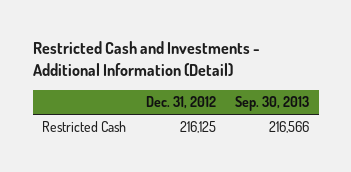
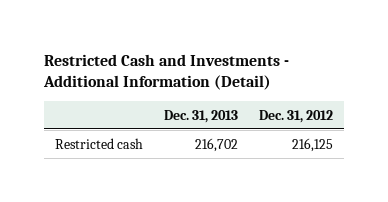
[235,96,310,112] Sep. 30, 2013 -> none
none -> [164,109,239,123] Dec. 31, 2013
[42,121,127,133] Restricted Cash -> [54,137,143,149] Restricted cash

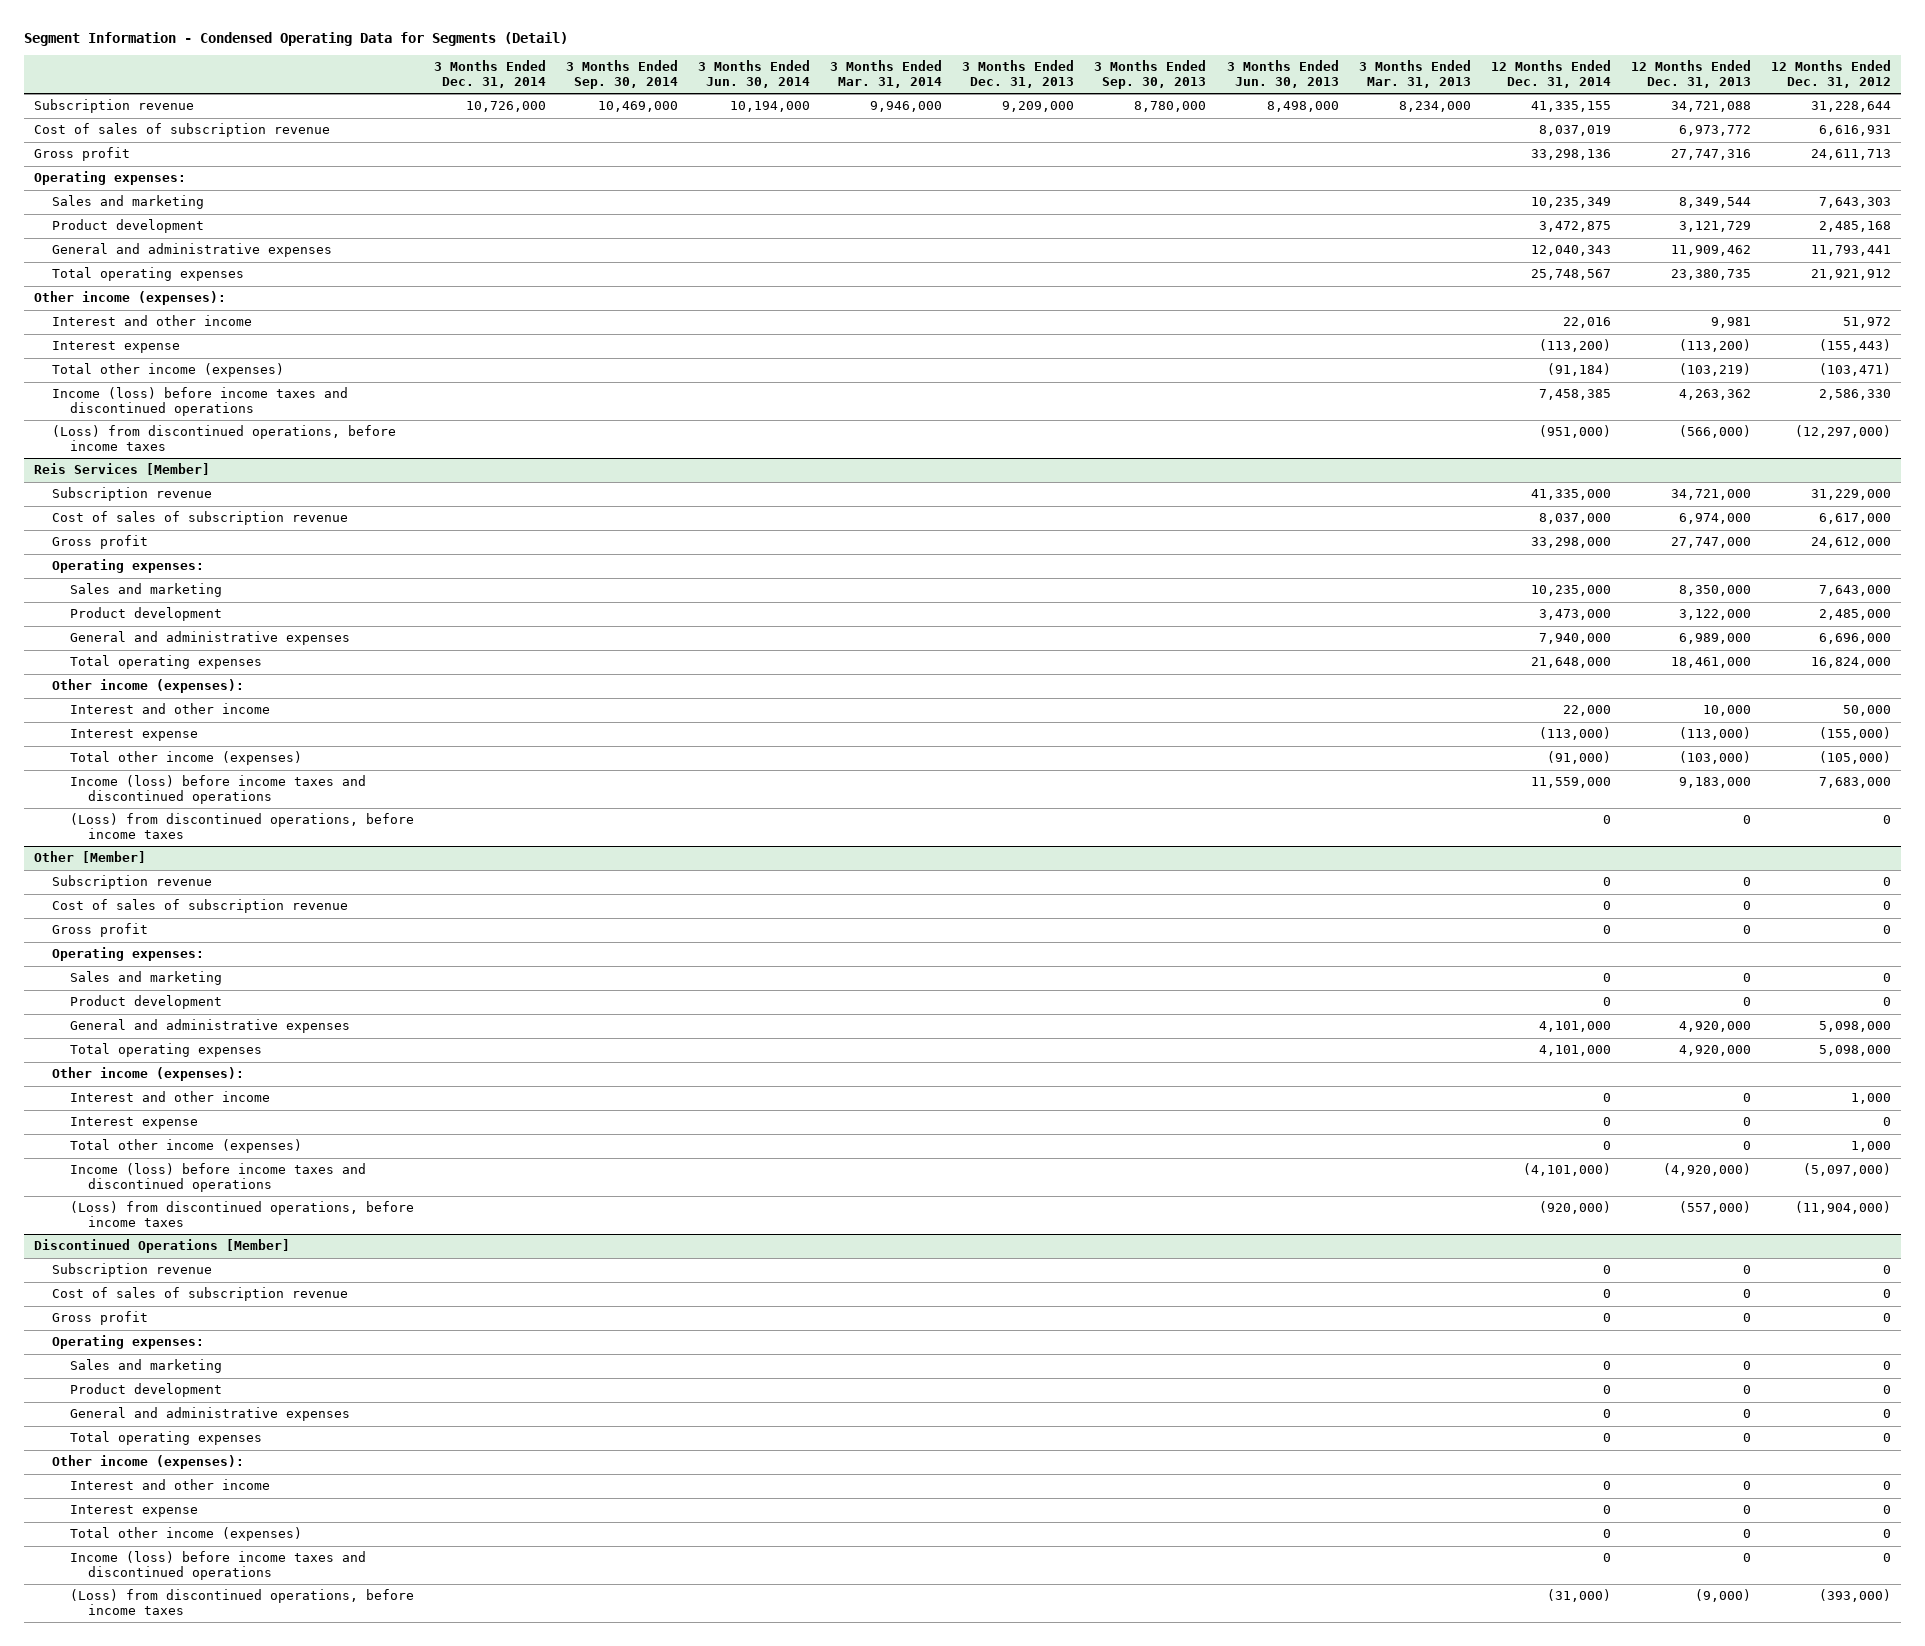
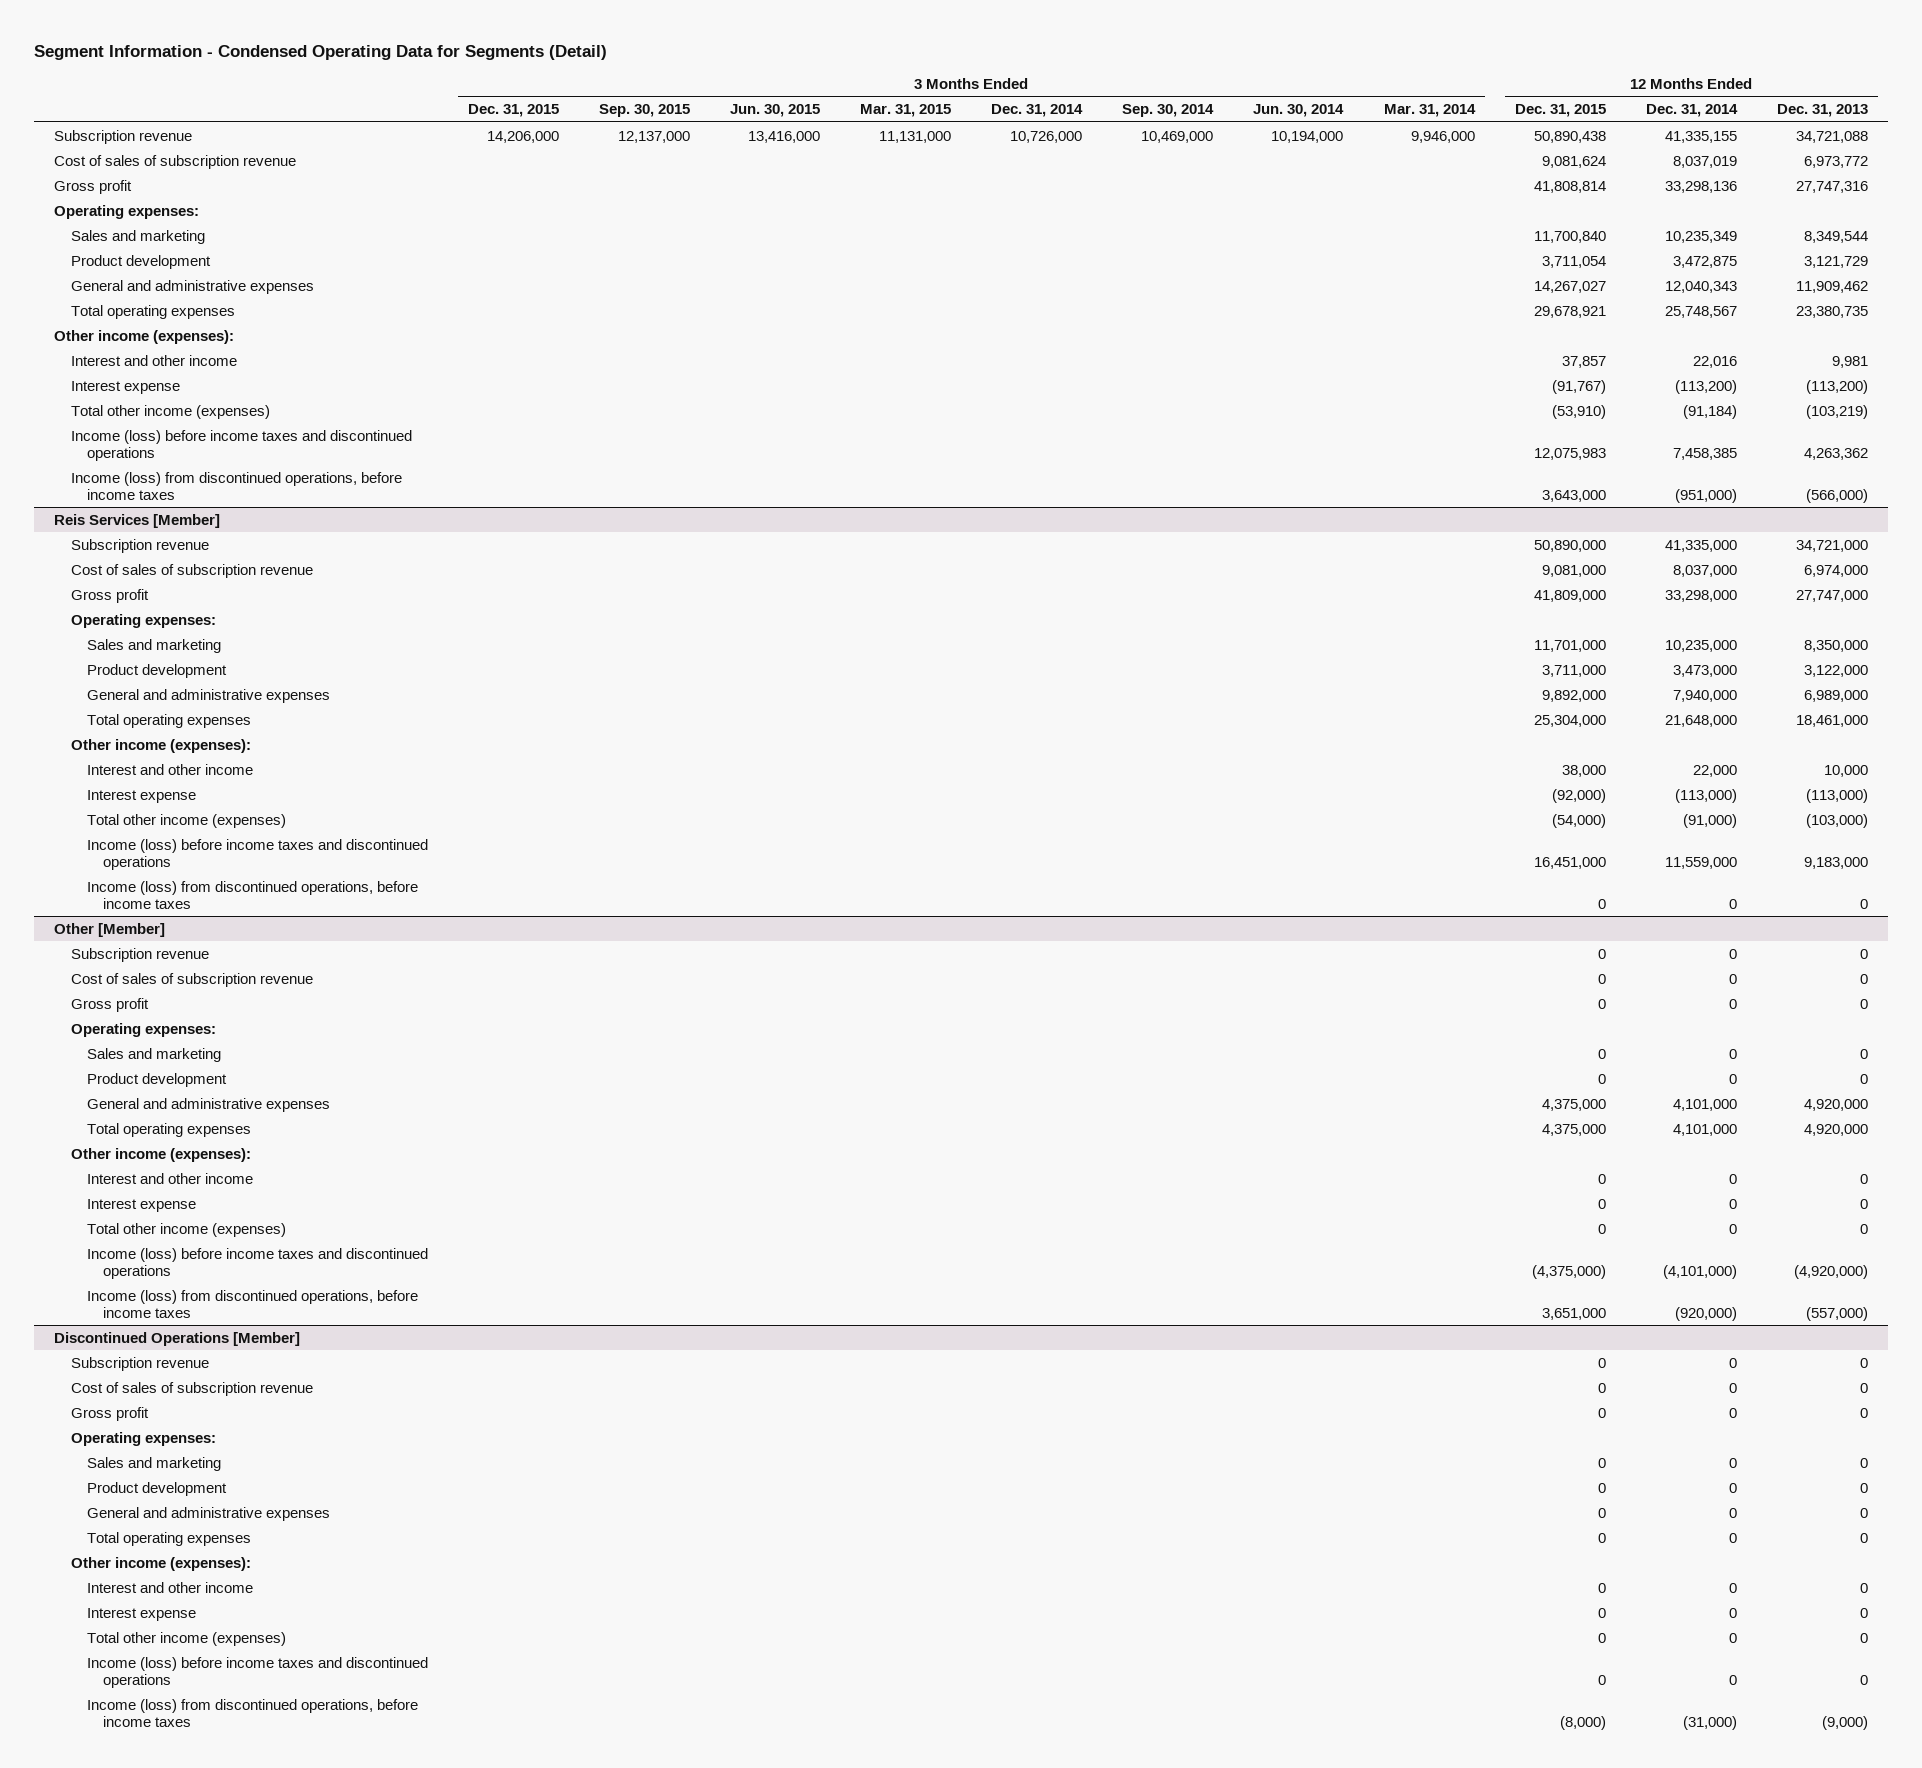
[962,60,1075,88] 3 Months Ended Dec. 31, 2013 -> none
[1094,60,1207,89] 3 Months Ended Sep. 30, 2013 -> none
[1226,60,1339,88] 3 Months Ended Jun. 30, 2013 -> none
[1358,60,1471,88] 3 Months Ended Mar. 31, 2013 -> none
[1771,60,1892,88] 12 Months Ended Dec. 31, 2012 -> none
none -> [468,104,560,118] Dec. 31, 2015
none -> [599,104,691,118] Sep. 30, 2015
none -> [730,104,821,118] Jun. 30, 2015
none -> [860,104,952,118] Mar. 31, 2015
none -> [1514,104,1606,118] Dec. 31, 2015
[51,425,396,452] (Loss) from discontinued operations, before income taxes -> [70,471,402,500] Income (loss) from discontinued operations, before income taxes
[69,813,414,840] (Loss) from discontinued operations, before income taxes -> [86,880,418,909] Income (loss) from discontinued operations, before income taxes
[69,1201,414,1228] (Loss) from discontinued operations, before income taxes -> [86,1289,418,1318] Income (loss) from discontinued operations, before income taxes
[69,1589,414,1616] (Loss) from discontinued operations, before income taxes -> [86,1698,418,1727] Income (loss) from discontinued operations, before income taxes

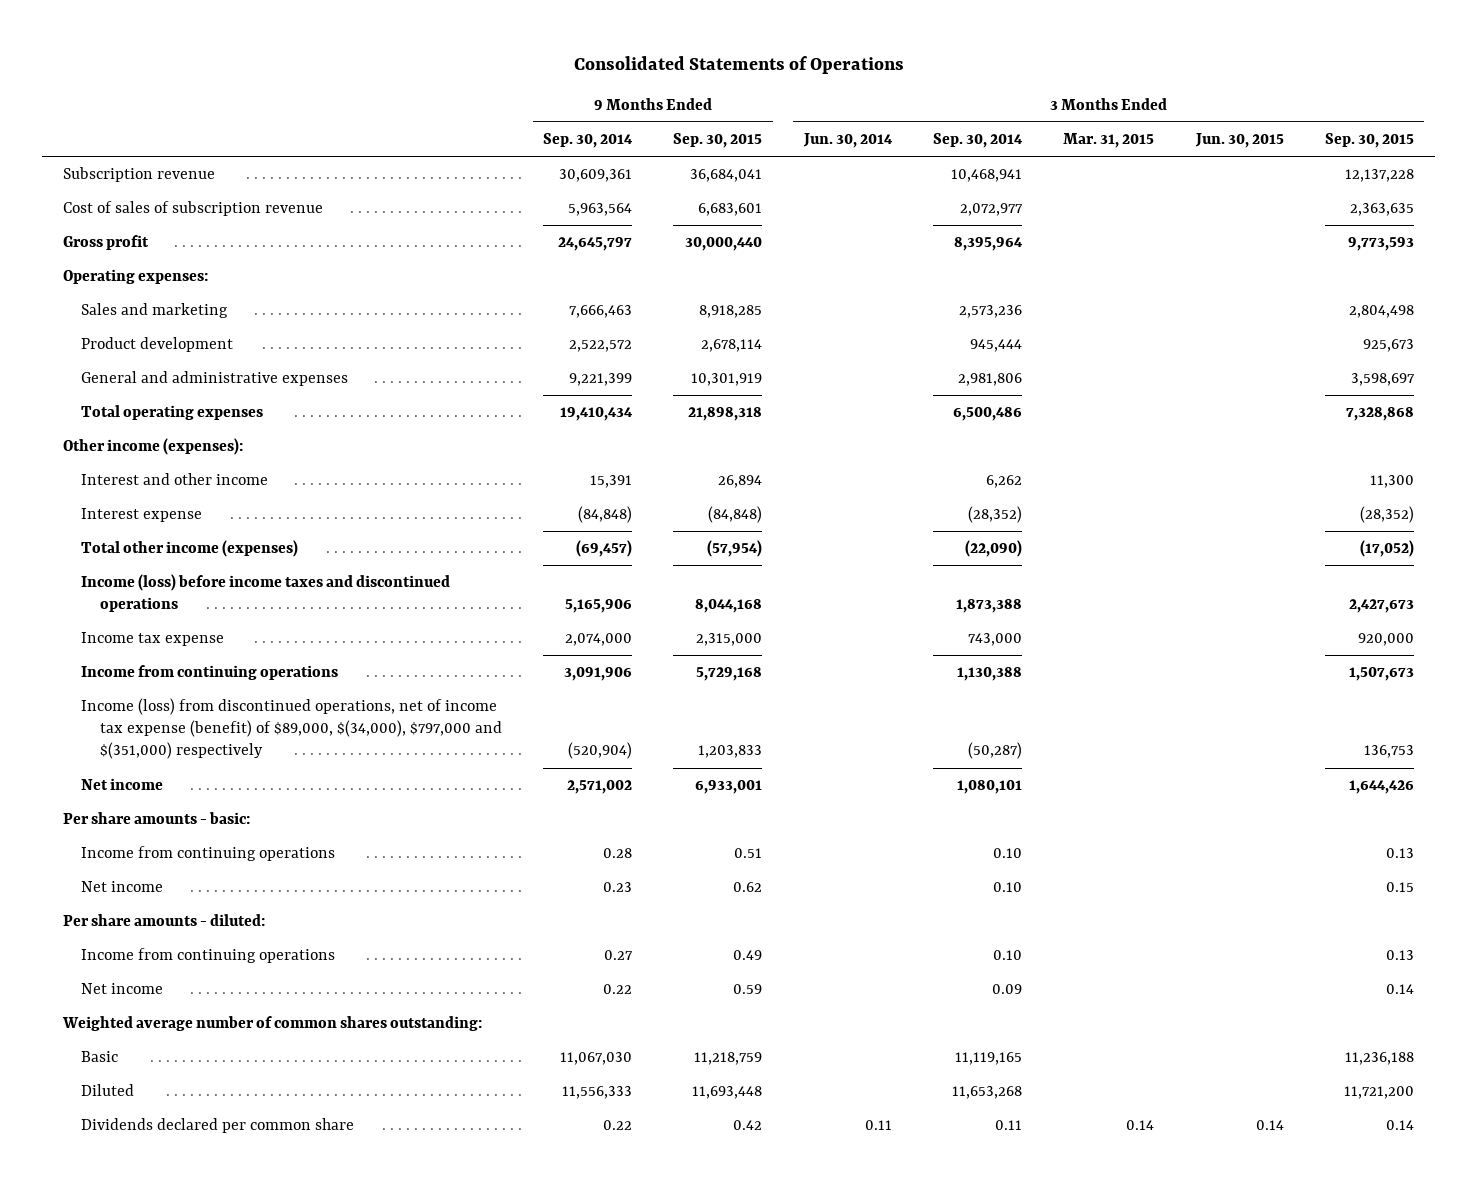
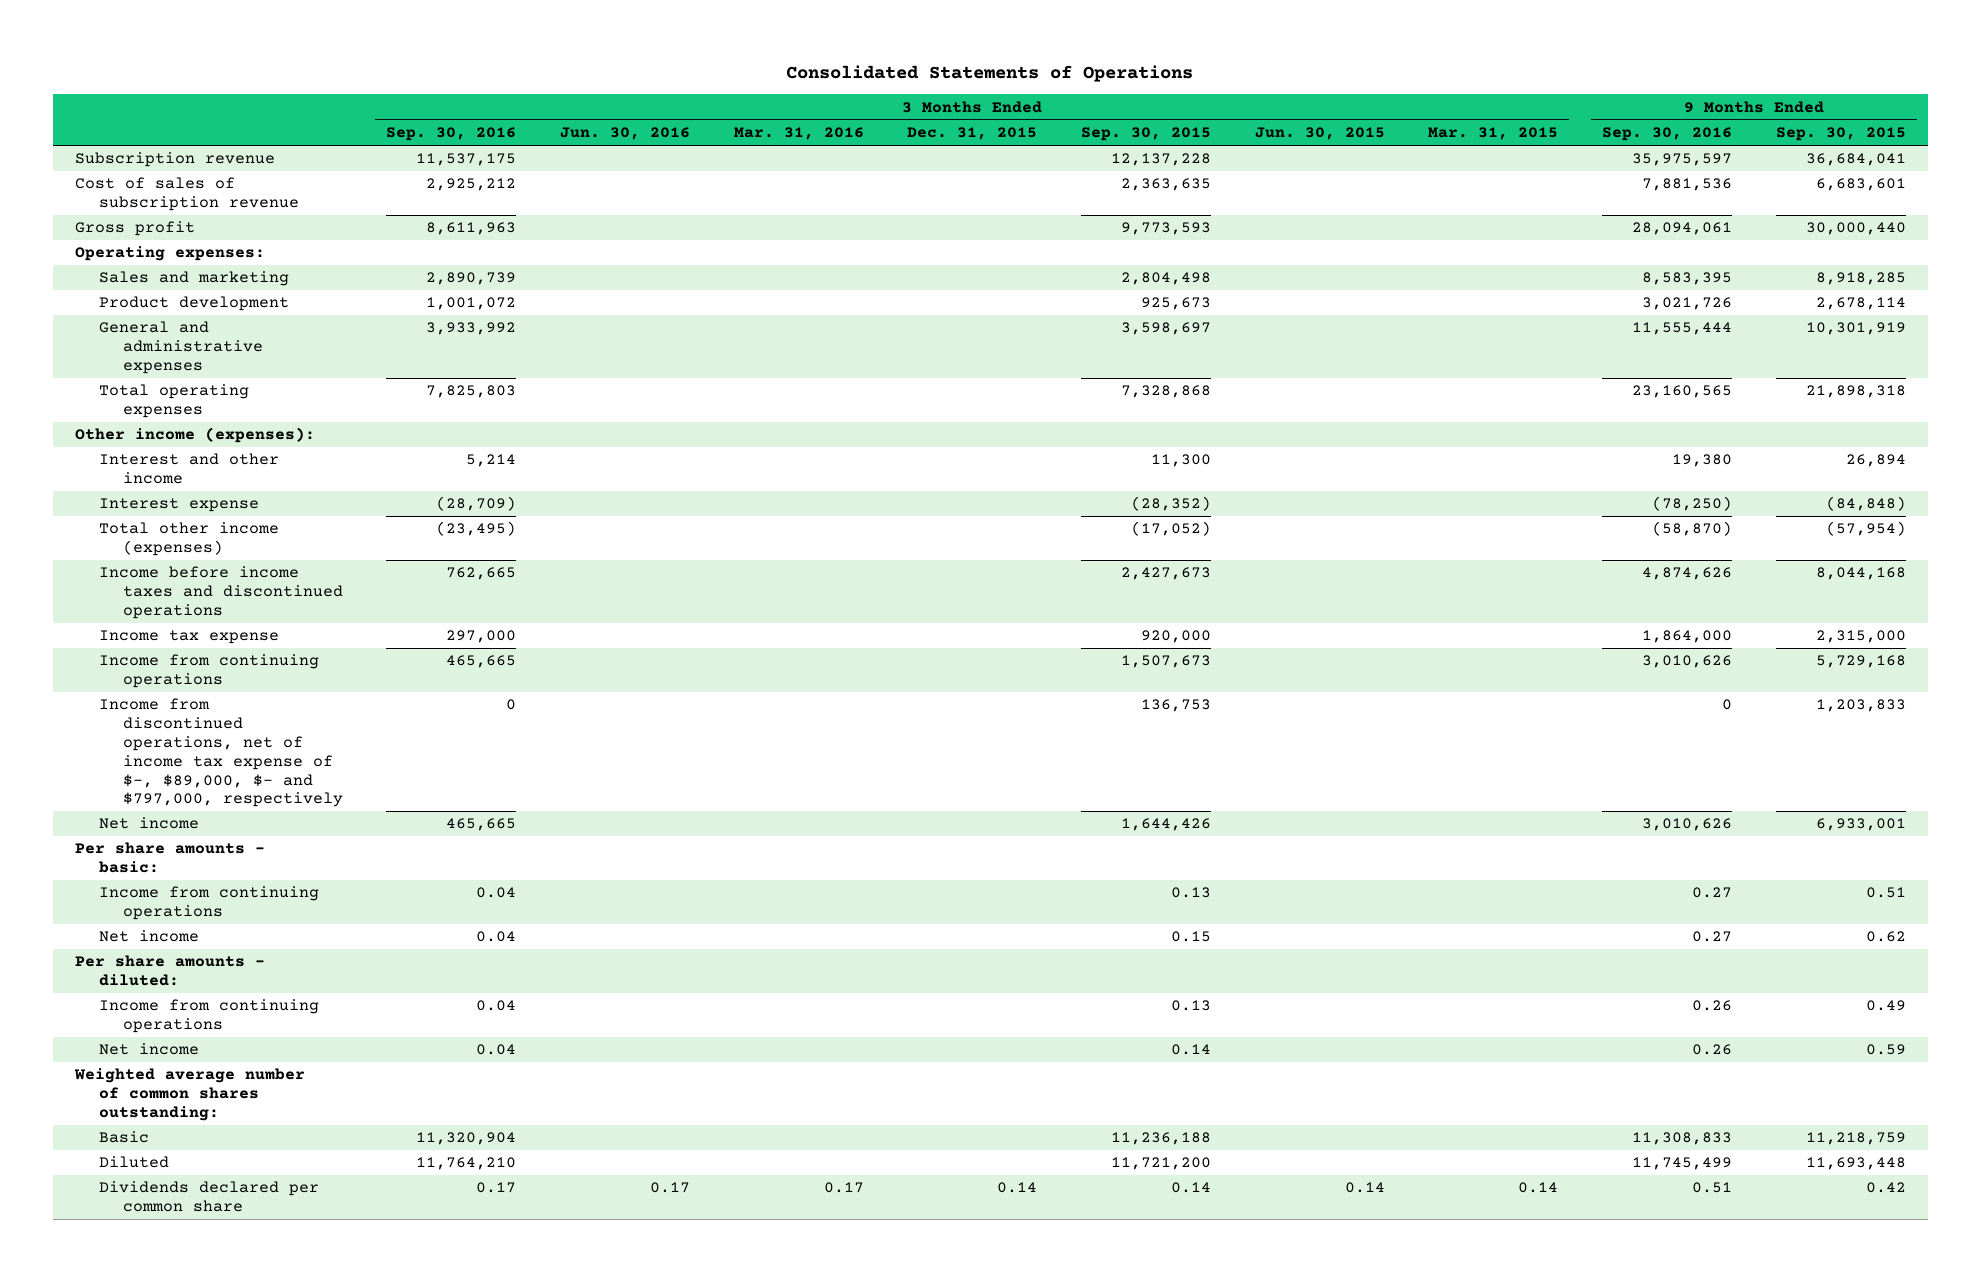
[543,133,634,149] Sep. 30, 2014 -> none
[802,133,893,149] Jun. 30, 2014 -> none
[933,133,1024,149] Sep. 30, 2014 -> none
none -> [386,127,517,142] Sep. 30, 2016
none -> [559,127,690,141] Jun. 30, 2016
none -> [733,127,864,141] Mar. 31, 2016
none -> [907,127,1038,141] Dec. 31, 2015
none -> [1602,127,1733,142] Sep. 30, 2016
[81,574,451,613] Income (loss) before income taxes and discontinued operations -> [98,566,343,620] Income before income taxes and discontinued operations
[81,698,502,760] Income (loss) from discontinued operations, net of income tax expense (benefit) of $89,000, $(34,000), $797,000 and $(351,000) respectively -> [98,698,343,808] Income from discontinued operations, net of income tax expense of $-, $89,000, $- and $797,000, respectively

